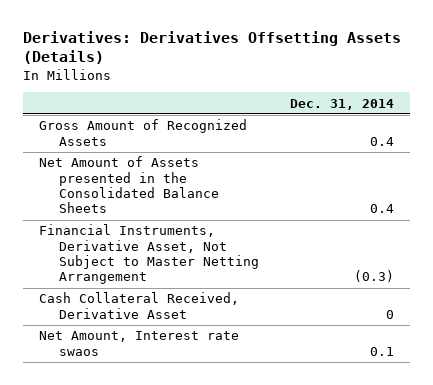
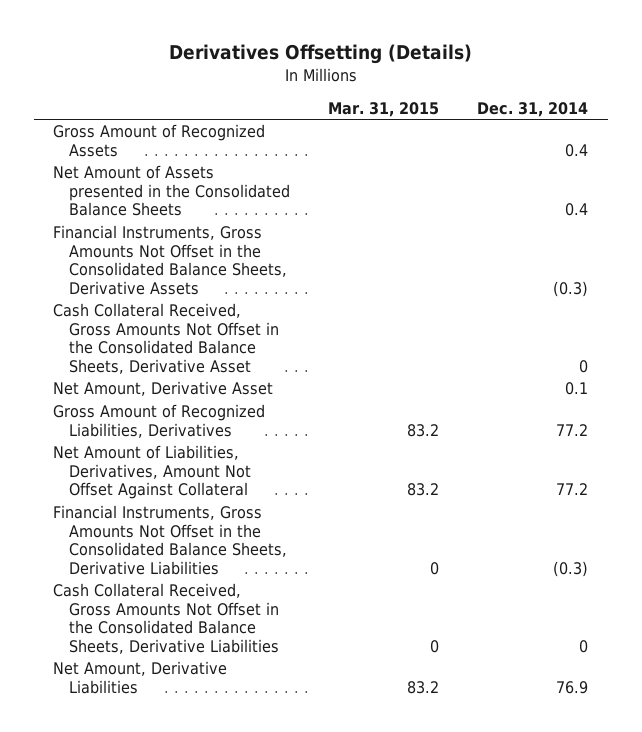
[22,30,401,65] Derivatives: Derivatives Offsetting Assets (Details) -> [168,43,472,64] Derivatives Offsetting (Details)
none -> [328,101,440,117] Mar. 31, 2015
[38,224,259,285] Financial Instruments, Derivative Asset, Not Subject to Master Netting Arrangement -> [53,225,287,295] Financial Instruments, Gross Amounts Not Offset in the Consolidated Balance Sheets, Derivative Assets
[38,292,239,319] Cash Collateral Received, Derivative Asset -> [53,303,279,374] Cash Collateral Received, Gross Amounts Not Offset in the Consolidated Balance Sheets, Derivative Asset
[38,331,239,356] Net Amount, Interest rate swaos -> [53,381,274,397] Net Amount, Derivative Asset
none -> [53,404,266,438] Gross Amount of Recognized Liabilities, Derivatives
none -> [53,445,251,500] Net Amount of Liabilities, Derivatives, Amount Not Offset Against Collateral
none -> [53,505,287,575] Financial Instruments, Gross Amounts Not Offset in the Consolidated Balance Sheets, Derivative Liabilities
none -> [53,583,279,654] Cash Collateral Received, Gross Amounts Not Offset in the Consolidated Balance Sheets, Derivative Liabilities
none -> [53,661,228,694] Net Amount, Derivative Liabilities

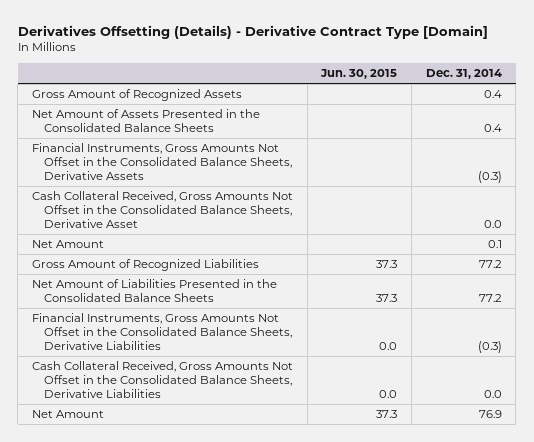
[168,43,472,64] Derivatives Offsetting (Details) -> [17,24,488,39] Derivatives Offsetting (Details) - Derivative Contract Type [Domain]
[328,101,440,117] Mar. 31, 2015 -> none
none -> [320,68,398,79] Jun. 30, 2015
[53,165,290,217] Net Amount of Assets presented in the Consolidated Balance Sheets -> [32,109,261,132] Net Amount of Assets Presented in the Consolidated Balance Sheets
[579,359,589,373] 0 -> [483,219,502,228] 0.0
[53,381,274,397] Net Amount, Derivative Asset -> [32,240,105,249] Net Amount
[53,404,266,438] Gross Amount of Recognized Liabilities, Derivatives -> [32,259,260,272] Gross Amount of Recognized Liabilities
[53,445,251,500] Net Amount of Liabilities, Derivatives, Amount Not Offset Against Collateral -> [32,279,278,302] Net Amount of Liabilities Presented in the Consolidated Balance Sheets
[579,639,589,653] 0 -> [483,389,502,398] 0.0
[53,661,228,694] Net Amount, Derivative Liabilities -> [32,410,105,419] Net Amount

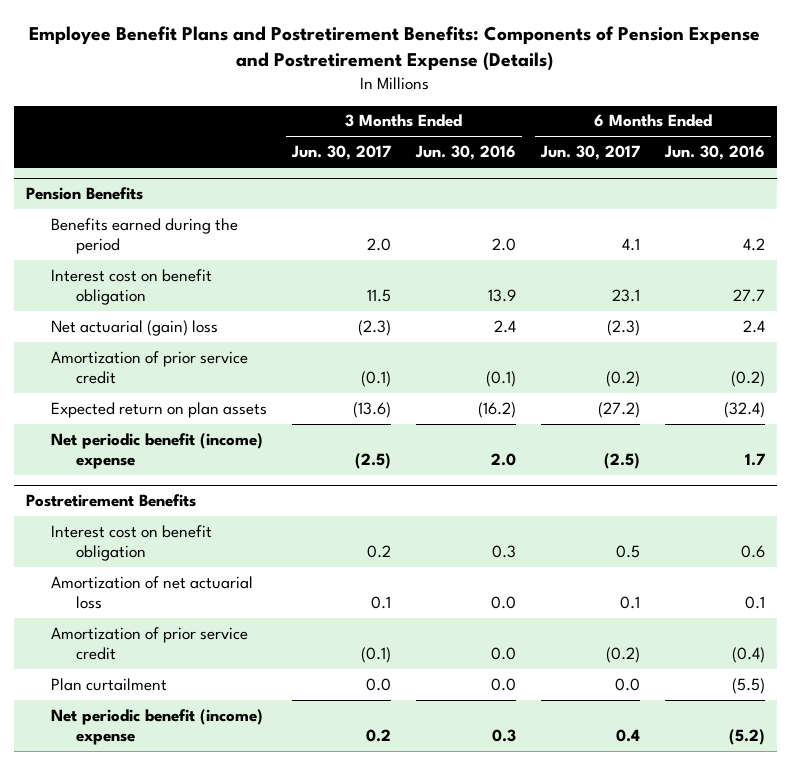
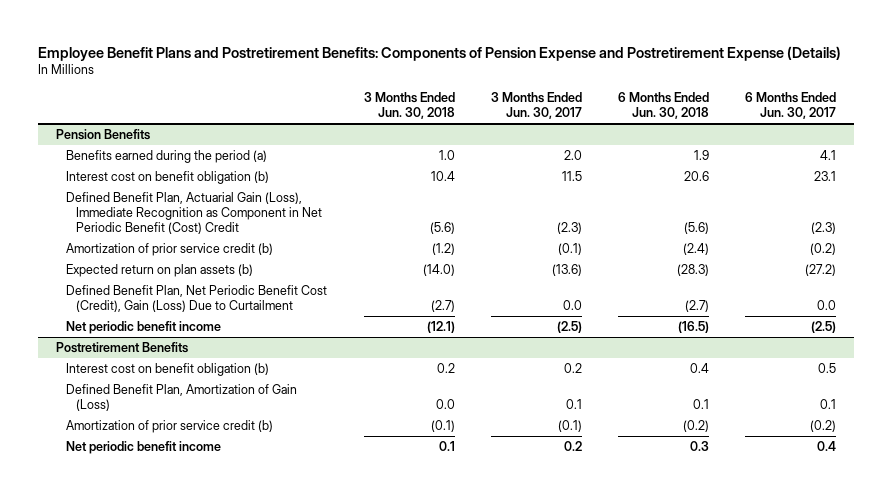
[414,145,516,161] Jun. 30, 2016 -> none
[663,145,765,161] Jun. 30, 2016 -> none
none -> [363,92,455,120] 3 Months Ended Jun. 30, 2018
none -> [618,92,710,120] 6 Months Ended Jun. 30, 2018
[50,217,238,255] Benefits earned during the period -> [66,150,268,164] Benefits earned during the period (a)
[50,268,212,306] Interest cost on benefit obligation -> [66,171,270,185] Interest cost on benefit obligation (b)
[50,319,218,336] Net actuarial (gain) loss -> [66,192,323,235] Defined Benefit Plan, Actuarial Gain (Loss), Immediate Recognition as Component in Net Periodic Benefit (Cost) Credit
[50,350,248,385] Amortization of prior service credit -> [66,243,274,257] Amortization of prior service credit (b)
[50,401,267,418] Expected return on plan assets -> [66,264,254,278] Expected return on plan assets (b)
none -> [66,285,328,313] Defined Benefit Plan, Net Periodic Benefit Cost (Credit), Gain (Loss) Due to Curtailment
[50,432,263,470] Net periodic benefit (income) expense -> [66,321,222,335] Net periodic benefit income
[50,677,167,691] Plan curtailment -> none
[50,524,212,562] Interest cost on benefit obligation -> [66,363,270,377] Interest cost on benefit obligation (b)
[50,575,253,610] Amortization of net actuarial loss -> [66,384,298,412] Defined Benefit Plan, Amortization of Gain (Loss)
[50,626,248,661] Amortization of prior service credit -> [66,420,274,434] Amortization of prior service credit (b)
[50,708,263,746] Net periodic benefit (income) expense -> [66,441,222,455] Net periodic benefit income

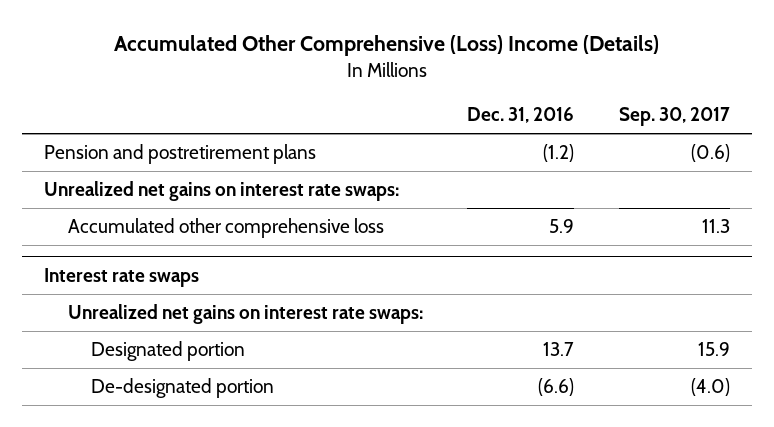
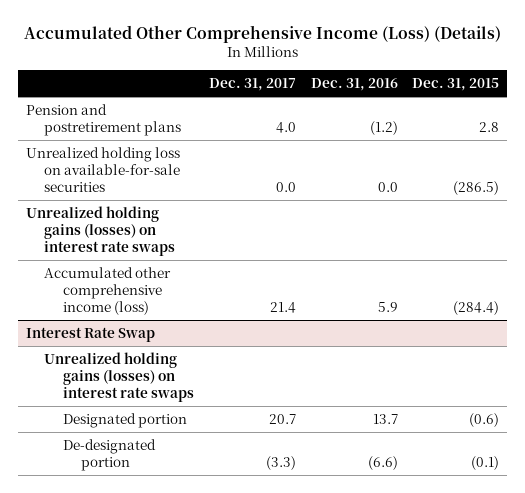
[114,35,660,57] Accumulated Other Comprehensive (Loss) Income (Details) -> [23,25,501,44] Accumulated Other Comprehensive Income (Loss) (Details)
[618,107,730,127] Sep. 30, 2017 -> none
none -> [208,78,296,92] Dec. 31, 2017
none -> [412,78,500,92] Dec. 31, 2015
none -> [25,146,181,193] Unrealized holding loss on available-for-sale securities
[44,181,400,202] Unrealized net gains on interest rate swaps: -> [25,205,176,257] Unrealized holding gains (losses) on interest rate swaps
[67,218,384,239] Accumulated other comprehensive loss -> [44,266,172,316] Accumulated other comprehensive income (loss)
[44,268,200,288] Interest rate swaps -> [25,326,155,342] Interest Rate Swap
[67,304,423,325] Unrealized net gains on interest rate swaps: -> [44,351,194,403] Unrealized holding gains (losses) on interest rate swaps

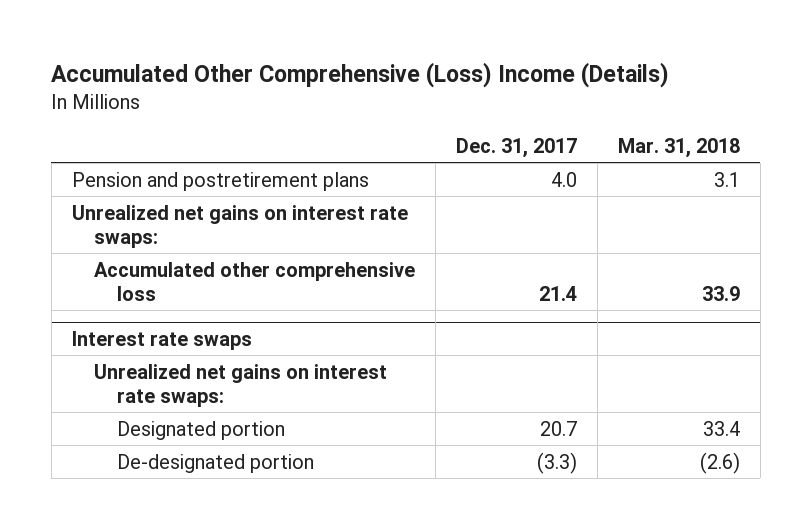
[23,25,501,44] Accumulated Other Comprehensive Income (Loss) (Details) -> [51,62,670,89] Accumulated Other Comprehensive (Loss) Income (Details)
[310,78,398,92] Dec. 31, 2016 -> none
[412,78,500,92] Dec. 31, 2015 -> none
none -> [617,137,740,158] Mar. 31, 2018
[25,146,181,193] Unrealized holding loss on available-for-sale securities -> none
[25,205,176,257] Unrealized holding gains (losses) on interest rate swaps -> [71,204,408,248] Unrealized net gains on interest rate swaps:
[44,266,172,316] Accumulated other comprehensive income (loss) -> [94,261,416,301] Accumulated other comprehensive loss
[25,326,155,342] Interest Rate Swap -> [71,330,252,350] Interest rate swaps
[44,351,194,403] Unrealized holding gains (losses) on interest rate swaps -> [94,363,388,407] Unrealized net gains on interest rate swaps:

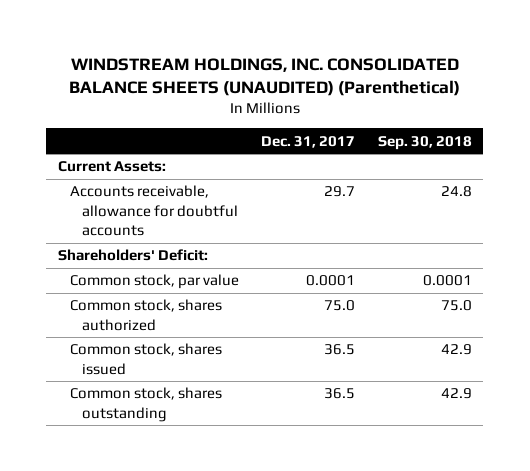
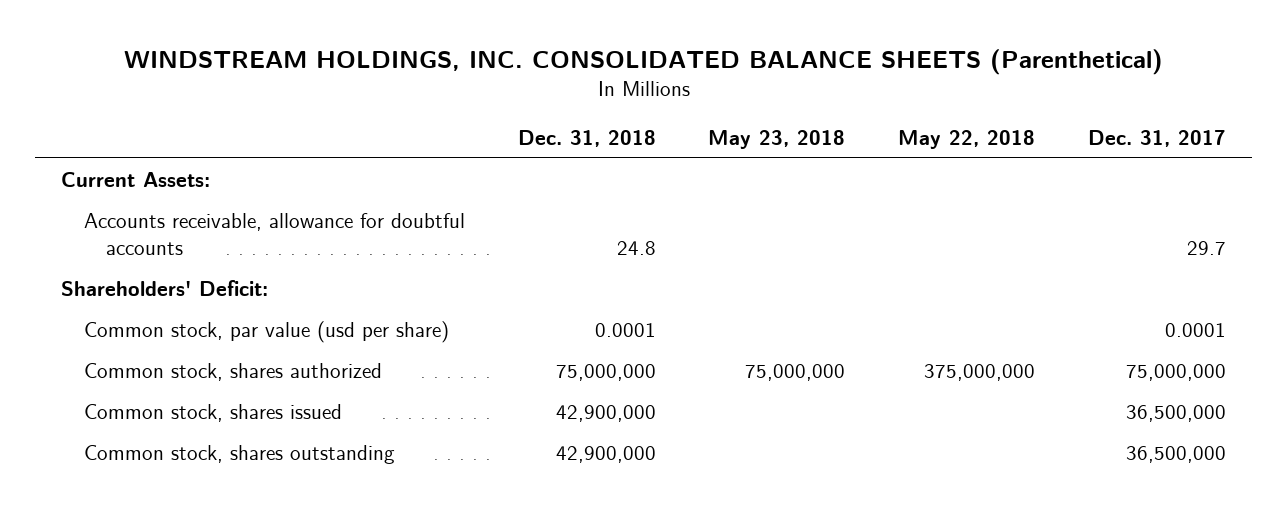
[68,57,460,96] WINDSTREAM HOLDINGS, INC. CONSOLIDATED BALANCE SHEETS (UNAUDITED) (Parenthetical) -> [123,48,1163,75] WINDSTREAM HOLDINGS, INC. CONSOLIDATED BALANCE SHEETS (Parenthetical)
[378,135,473,150] Sep. 30, 2018 -> none
none -> [517,130,656,148] Dec. 31, 2018
none -> [708,130,846,150] May 23, 2018
none -> [898,130,1036,150] May 22, 2018
[69,274,239,290] Common stock, par value -> [83,320,449,343] Common stock, par value (usd per share)
[324,300,356,312] 75.0 -> [1125,363,1226,381] 75,000,000
[324,344,356,356] 36.5 -> [1125,404,1226,422] 36,500,000
[324,388,356,400] 36.5 -> [1125,445,1226,463] 36,500,000

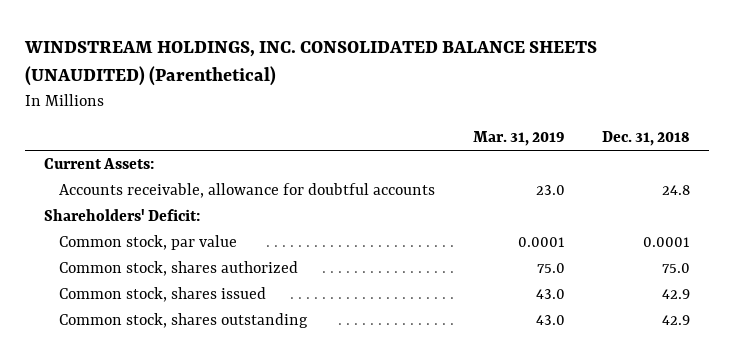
[123,48,1163,75] WINDSTREAM HOLDINGS, INC. CONSOLIDATED BALANCE SHEETS (Parenthetical) -> [24,41,598,87] WINDSTREAM HOLDINGS, INC. CONSOLIDATED BALANCE SHEETS (UNAUDITED) (Parenthetical)
[708,130,846,150] May 23, 2018 -> none
[898,130,1036,150] May 22, 2018 -> none
[1087,130,1226,148] Dec. 31, 2017 -> none
none -> [472,131,565,147] Mar. 31, 2019
[83,320,449,343] Common stock, par value (usd per share) -> [59,235,238,251] Common stock, par value
[555,363,656,381] 75,000,000 -> [662,263,691,274] 75.0
[555,404,656,422] 42,900,000 -> [662,289,691,300] 42.9
[555,445,656,463] 42,900,000 -> [662,315,691,326] 42.9

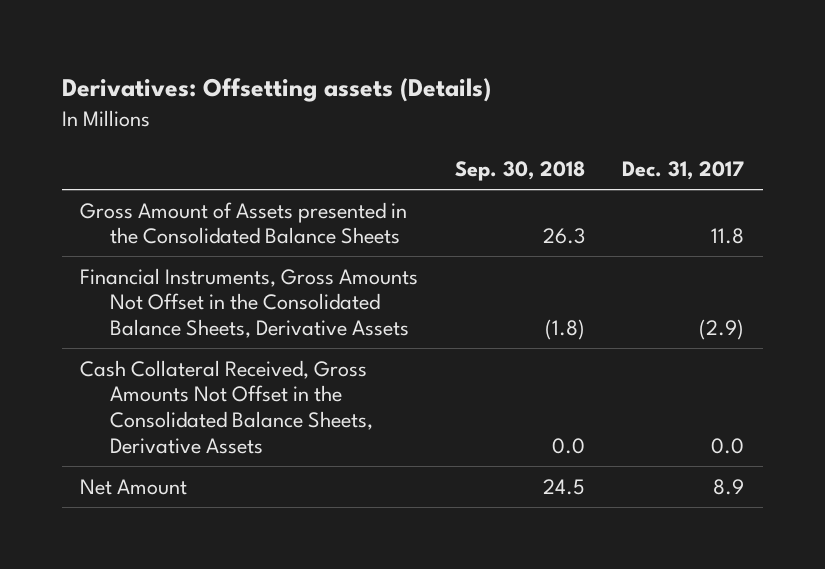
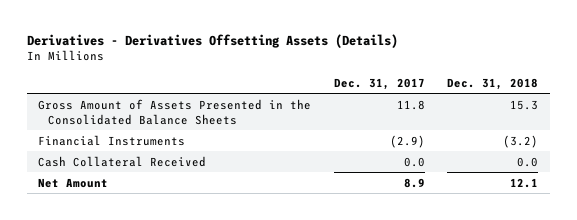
[61,78,491,103] Derivatives: Offsetting assets (Details) -> [27,33,399,48] Derivatives - Derivatives Offsetting Assets (Details)
[455,161,586,182] Sep. 30, 2018 -> none
none -> [447,77,539,90] Dec. 31, 2018
[80,267,419,339] Financial Instruments, Gross Amounts Not Offset in the Consolidated Balance Sheets, Derivative Assets -> none
[80,201,408,245] Gross Amount of Assets presented in the Consolidated Balance Sheets -> [38,98,312,125] Gross Amount of Assets Presented in the Consolidated Balance Sheets
none -> [38,134,186,146] Financial Instruments
[80,359,374,454] Cash Collateral Received, Gross Amounts Not Offset in the Consolidated Balance Sheets, Derivative Assets -> [38,155,207,167] Cash Collateral Received

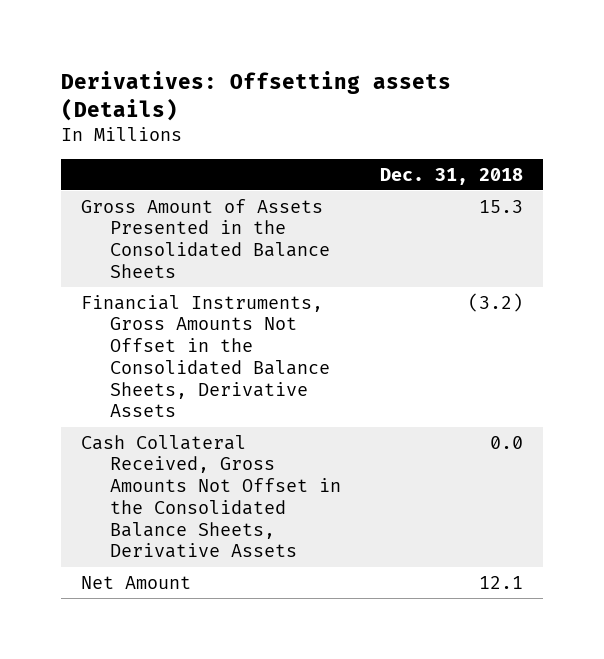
[27,33,399,48] Derivatives - Derivatives Offsetting Assets (Details) -> [61,70,452,121] Derivatives: Offsetting assets (Details)
[333,77,425,90] Dec. 31, 2017 -> none
[38,134,186,146] Financial Instruments -> none
none -> [80,294,330,418] Financial Instruments, Gross Amounts Not Offset in the Consolidated Balance Sheets, Derivative Assets
[38,155,207,167] Cash Collateral Received -> [80,434,341,559] Cash Collateral Received, Gross Amounts Not Offset in the Consolidated Balance Sheets, Derivative Assets

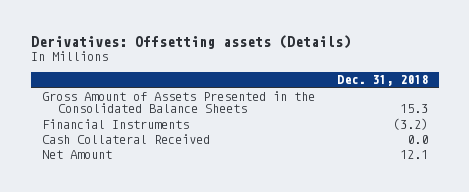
[80,294,330,418] Financial Instruments, Gross Amounts Not Offset in the Consolidated Balance Sheets, Derivative Assets -> none
none -> [41,118,189,129] Financial Instruments
[80,434,341,559] Cash Collateral Received, Gross Amounts Not Offset in the Consolidated Balance Sheets, Derivative Assets -> [41,133,210,144] Cash Collateral Received

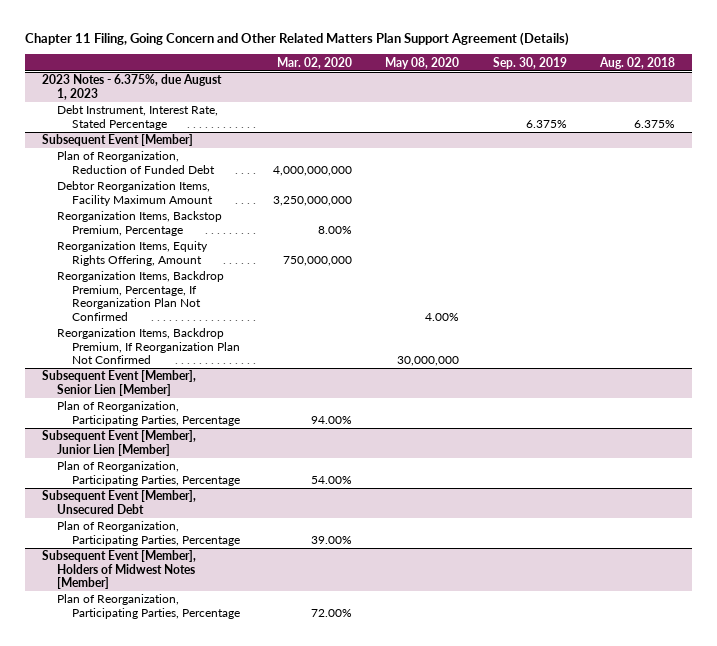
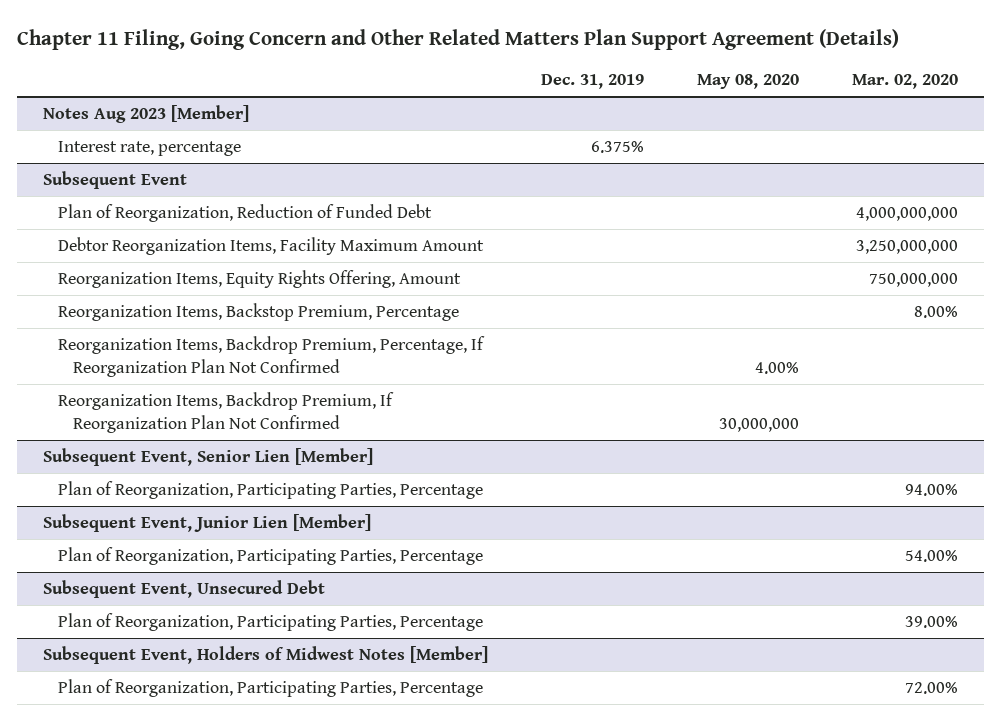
[492,56,567,69] Sep. 30, 2019 -> none
[599,56,676,69] Aug. 02, 2018 -> none
none -> [541,73,645,89] Dec. 31, 2019
[42,74,223,100] 2023 Notes - 6.375%, due August 1, 2023 -> [43,105,250,124] Notes Aug 2023 [Member]
[56,105,218,130] Debt Instrument, Interest Rate, Stated Percentage -> [57,141,241,157] Interest rate, percentage
[42,134,194,147] Subsequent Event [Member] -> [43,171,188,190] Subsequent Event
[56,211,222,236] Reorganization Items, Backstop Premium, Percentage -> none
none -> [57,303,459,322] Reorganization Items, Backstop Premium, Percentage
[42,370,197,396] Subsequent Event [Member], Senior Lien [Member] -> [43,448,374,467] Subsequent Event, Senior Lien [Member]
[42,430,197,456] Subsequent Event [Member], Junior Lien [Member] -> [43,514,372,533] Subsequent Event, Junior Lien [Member]
[42,490,197,514] Subsequent Event [Member], Unsecured Debt -> [43,580,326,599] Subsequent Event, Unsecured Debt
[42,550,197,590] Subsequent Event [Member], Holders of Midwest Notes [Member] -> [43,646,489,665] Subsequent Event, Holders of Midwest Notes [Member]

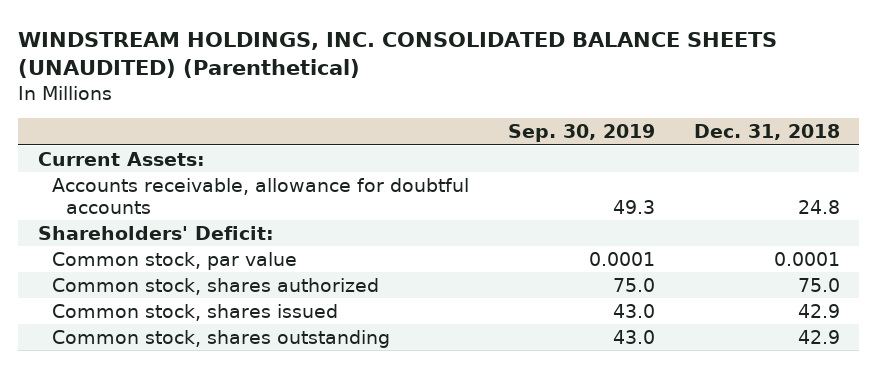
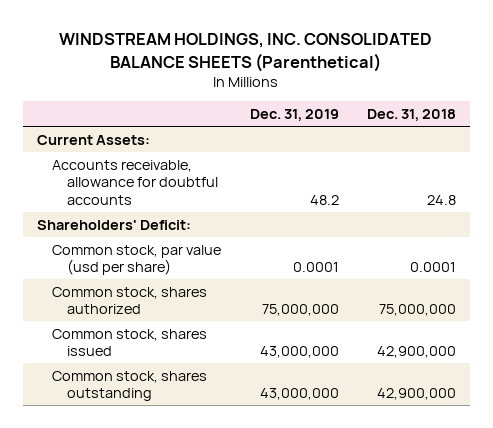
[18,31,778,79] WINDSTREAM HOLDINGS, INC. CONSOLIDATED BALANCE SHEETS (UNAUDITED) (Parenthetical) -> [59,33,433,72] WINDSTREAM HOLDINGS, INC. CONSOLIDATED BALANCE SHEETS (Parenthetical)
[507,124,655,143] Sep. 30, 2019 -> none
none -> [249,108,339,121] Dec. 31, 2019
[52,251,298,270] Common stock, par value -> [52,244,222,276] Common stock, par value (usd per share)
[797,277,840,292] 75.0 -> [378,304,456,317] 75,000,000
[797,303,840,318] 42.9 -> [376,346,456,359] 42,900,000
[797,329,840,344] 42.9 -> [376,388,456,401] 42,900,000

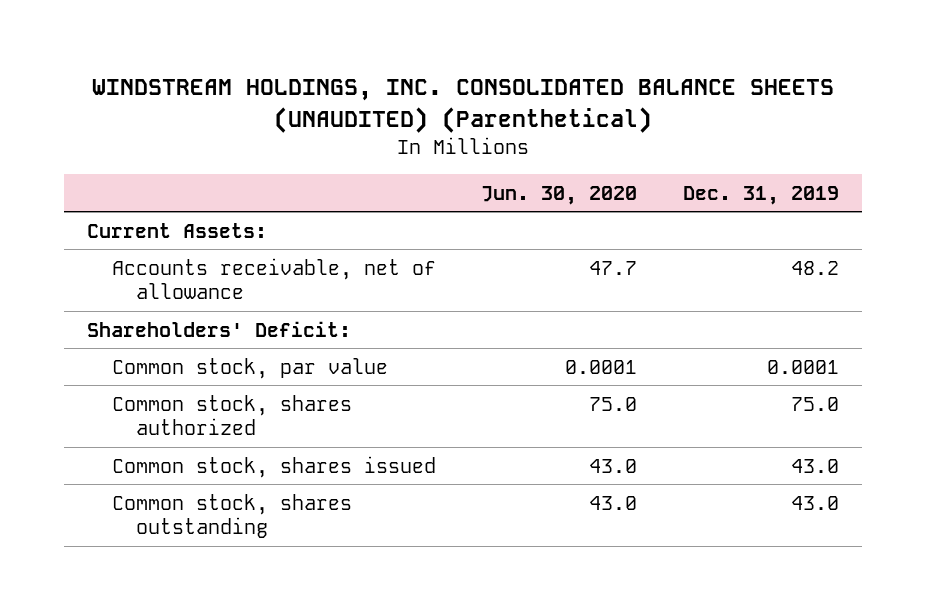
[59,33,433,72] WINDSTREAM HOLDINGS, INC. CONSOLIDATED BALANCE SHEETS (Parenthetical) -> [92,79,835,133] WINDSTREAM HOLDINGS, INC. CONSOLIDATED BALANCE SHEETS (UNAUDITED) (Parenthetical)
[366,108,456,121] Dec. 31, 2018 -> none
none -> [481,185,638,205] Jun. 30, 2020
[52,159,219,205] Accounts receivable, allowance for doubtful accounts -> [111,257,436,300] Accounts receivable, net of allowance
[52,244,222,276] Common stock, par value (usd per share) -> [111,357,388,379] Common stock, par value
[261,304,339,317] 75,000,000 -> [791,396,840,411] 75.0
[259,346,339,359] 43,000,000 -> [791,458,840,473] 43.0
[259,388,339,401] 43,000,000 -> [791,495,840,510] 43.0

